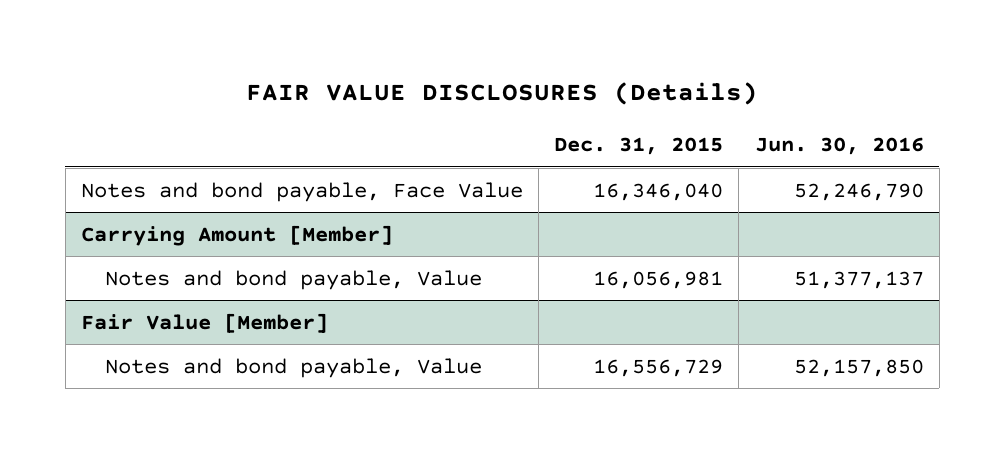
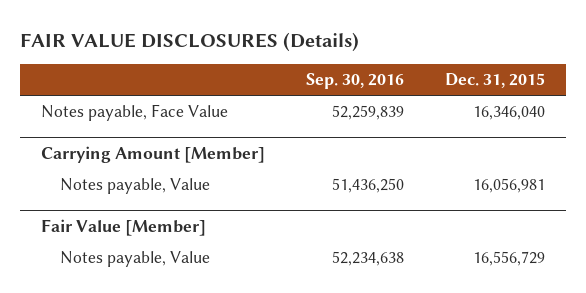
[754,137,924,156] Jun. 30, 2016 -> none
none -> [306,73,405,90] Sep. 30, 2016
[80,181,523,202] Notes and bond payable, Face Value -> [40,104,228,122] Notes payable, Face Value
[105,269,483,290] Notes and bond payable, Value -> [60,178,211,195] Notes payable, Value
[105,357,483,378] Notes and bond payable, Value -> [60,251,211,268] Notes payable, Value

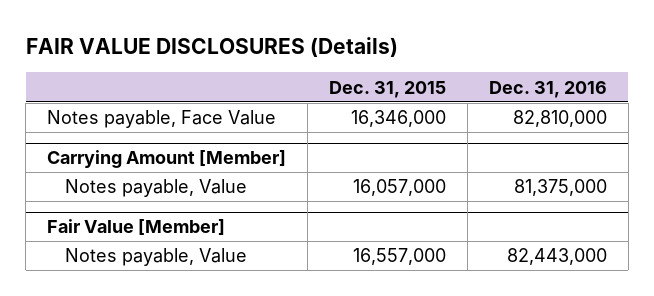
[306,73,405,90] Sep. 30, 2016 -> none
none -> [488,80,607,98] Dec. 31, 2016
[473,106,546,121] 16,346,040 -> [351,110,447,128] 16,346,000
[473,178,546,194] 16,056,981 -> [353,179,447,197] 16,057,000
[473,251,546,267] 16,556,729 -> [353,248,447,266] 16,557,000

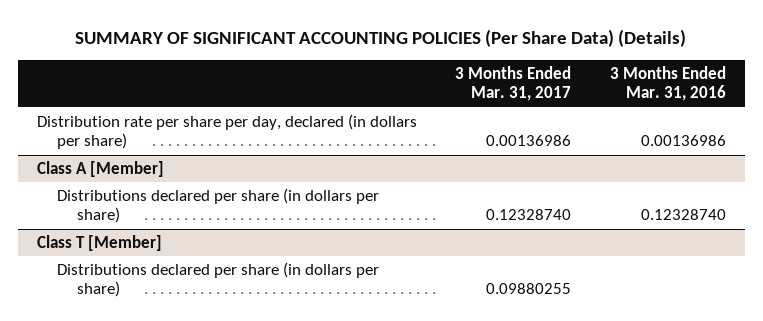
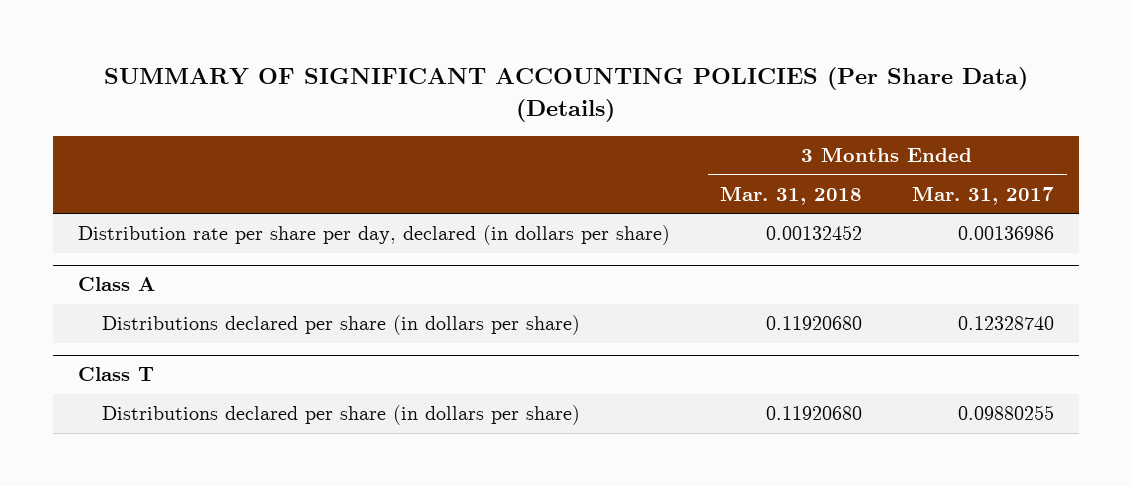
[609,66,726,102] 3 Months Ended Mar. 31, 2016 -> none
none -> [720,185,863,205] Mar. 31, 2018
[37,161,165,178] Class A [Member] -> [77,277,155,292] Class A
[37,235,163,252] Class T [Member] -> [77,367,154,382] Class T

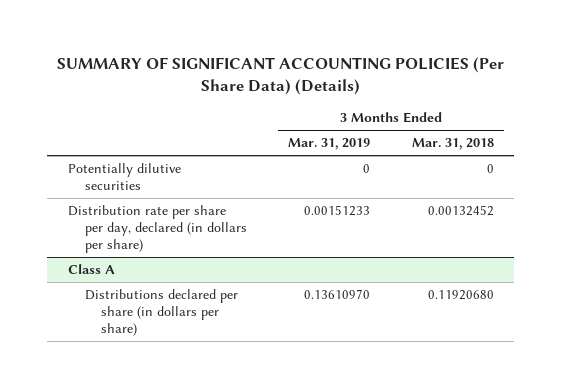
[912,185,1055,205] Mar. 31, 2017 -> none
none -> [288,138,371,151] Mar. 31, 2019
none -> [67,163,181,191] Potentially dilutive securities
[77,367,154,382] Class T -> none
[101,405,580,426] Distributions declared per share (in dollars per share) -> none

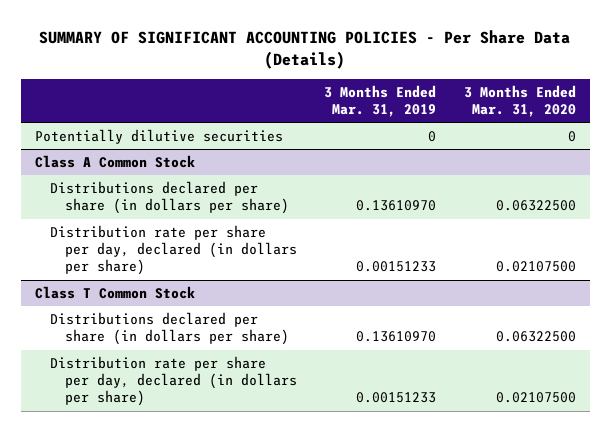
[56,57,504,96] SUMMARY OF SIGNIFICANT ACCOUNTING POLICIES (Per Share Data) (Details) -> [39,29,571,69] SUMMARY OF SIGNIFICANT ACCOUNTING POLICIES - Per Share Data (Details)
[411,138,494,151] Mar. 31, 2018 -> none
none -> [463,84,576,117] 3 Months Ended Mar. 31, 2020
none -> [34,155,195,169] Class A Common Stock
none -> [49,181,289,215] Distributions declared per share (in dollars per share)
[67,264,115,275] Class A -> none
none -> [34,286,195,300] Class T Common Stock
none -> [49,356,297,407] Distribution rate per share per day, declared (in dollars per share)

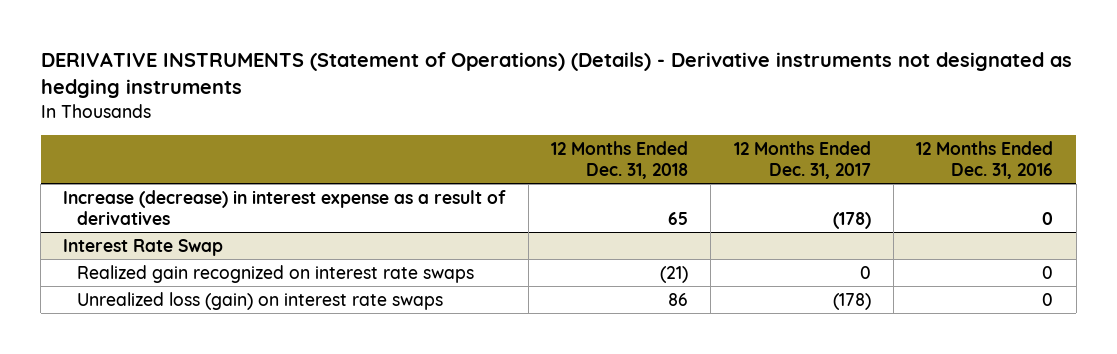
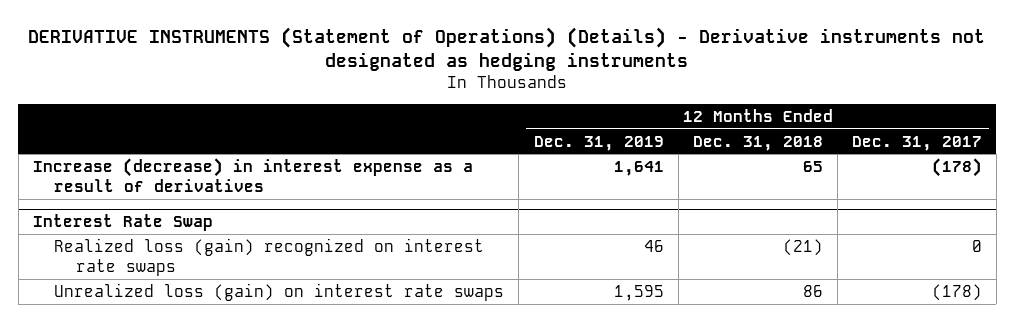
[916,140,1054,179] 12 Months Ended Dec. 31, 2016 -> none
none -> [533,135,664,151] Dec. 31, 2019
[76,264,474,283] Realized gain recognized on interest rate swaps -> [54,237,485,276] Realized loss (gain) recognized on interest rate swaps

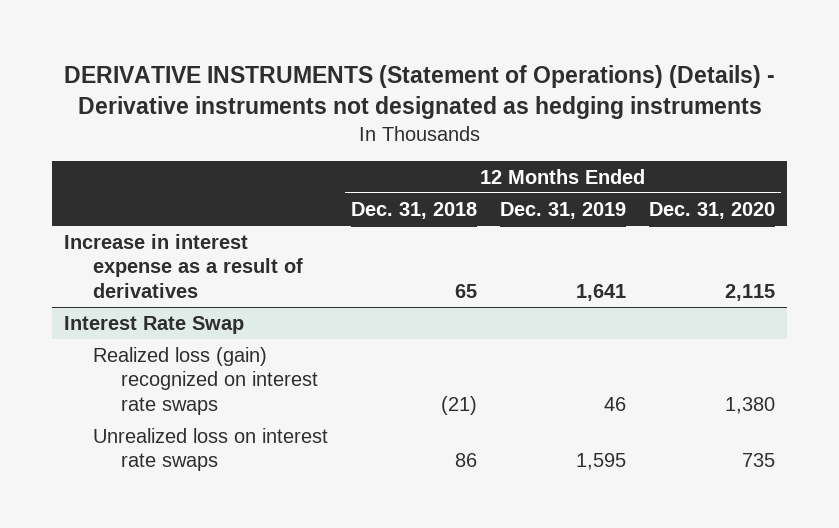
[851,135,982,151] Dec. 31, 2017 -> none
none -> [649,201,776,219] Dec. 31, 2020
[32,157,473,192] Increase (decrease) in interest expense as a result of derivatives -> [63,233,303,298] Increase in interest expense as a result of derivatives
[54,282,505,301] Unrealized loss (gain) on interest rate swaps -> [92,427,328,472] Unrealized loss on interest rate swaps

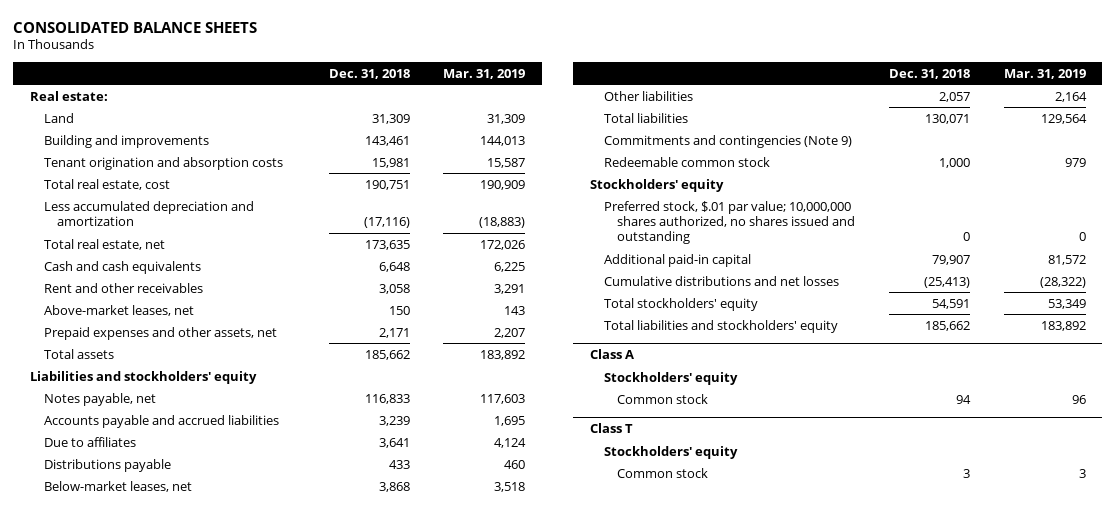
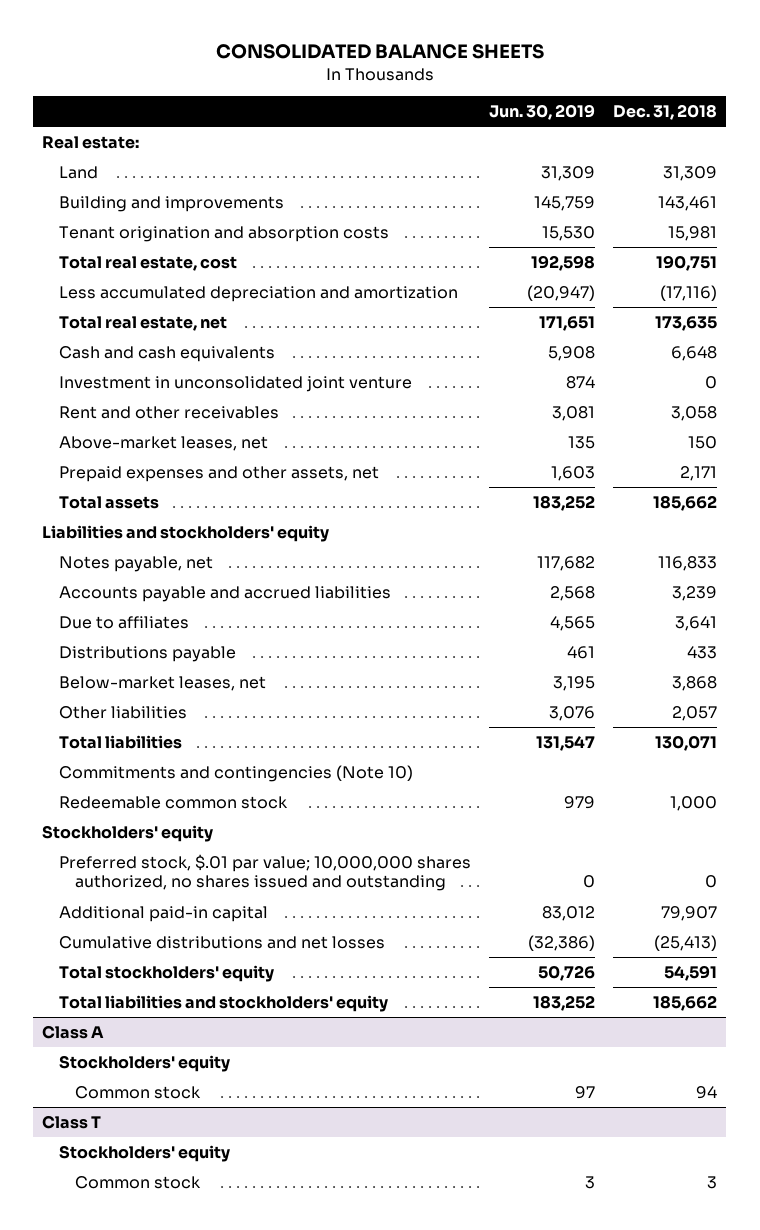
[443,68,526,79] Mar. 31, 2019 -> none
none -> [489,103,596,120] Jun. 30, 2019
none -> [58,376,412,393] Investment in unconsolidated joint venture
[603,134,852,148] Commitments and contingencies (Note 9) -> [58,765,413,783] Commitments and contingencies (Note 10)

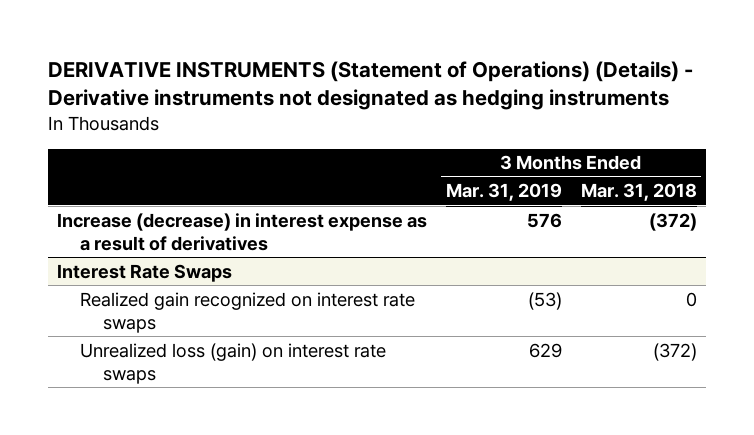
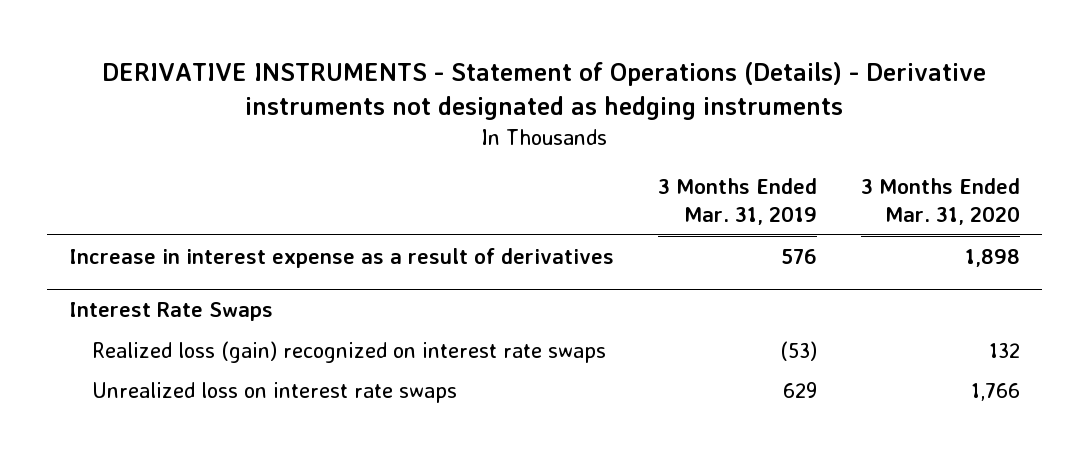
[48,60,694,111] DERIVATIVE INSTRUMENTS (Statement of Operations) (Details) - Derivative instruments not designated as hedging instruments -> [102,61,987,120] DERIVATIVE INSTRUMENTS - Statement of Operations (Details) - Derivative instruments not designated as hedging instruments
[580,183,697,202] Mar. 31, 2018 -> none
none -> [861,178,1021,225] 3 Months Ended Mar. 31, 2020
[57,212,428,251] Increase (decrease) in interest expense as a result of derivatives -> [68,247,614,268] Increase in interest expense as a result of derivatives
[80,291,416,333] Realized gain recognized on interest rate swaps -> [91,340,606,363] Realized loss (gain) recognized on interest rate swaps
[80,342,387,384] Unrealized loss (gain) on interest rate swaps -> [91,381,457,403] Unrealized loss on interest rate swaps

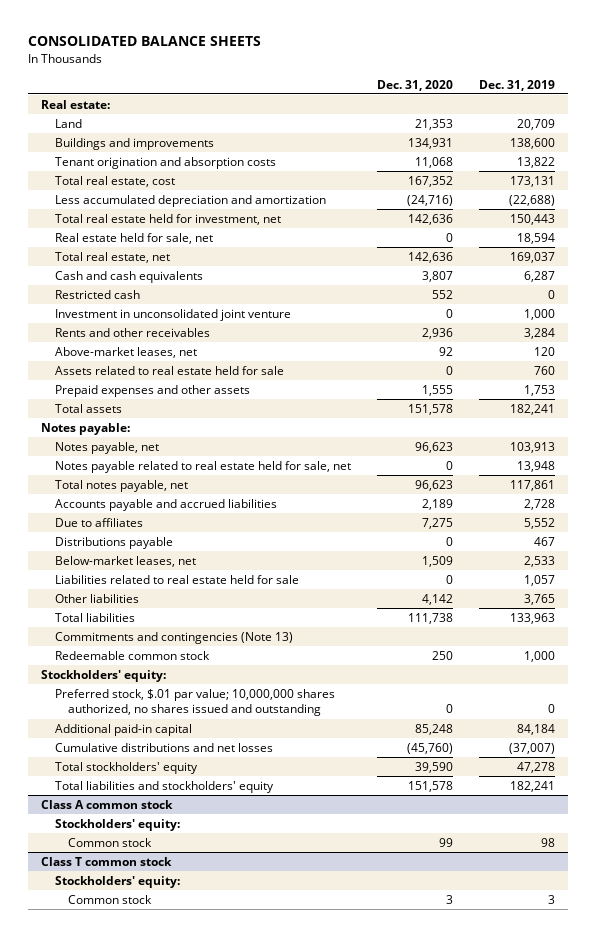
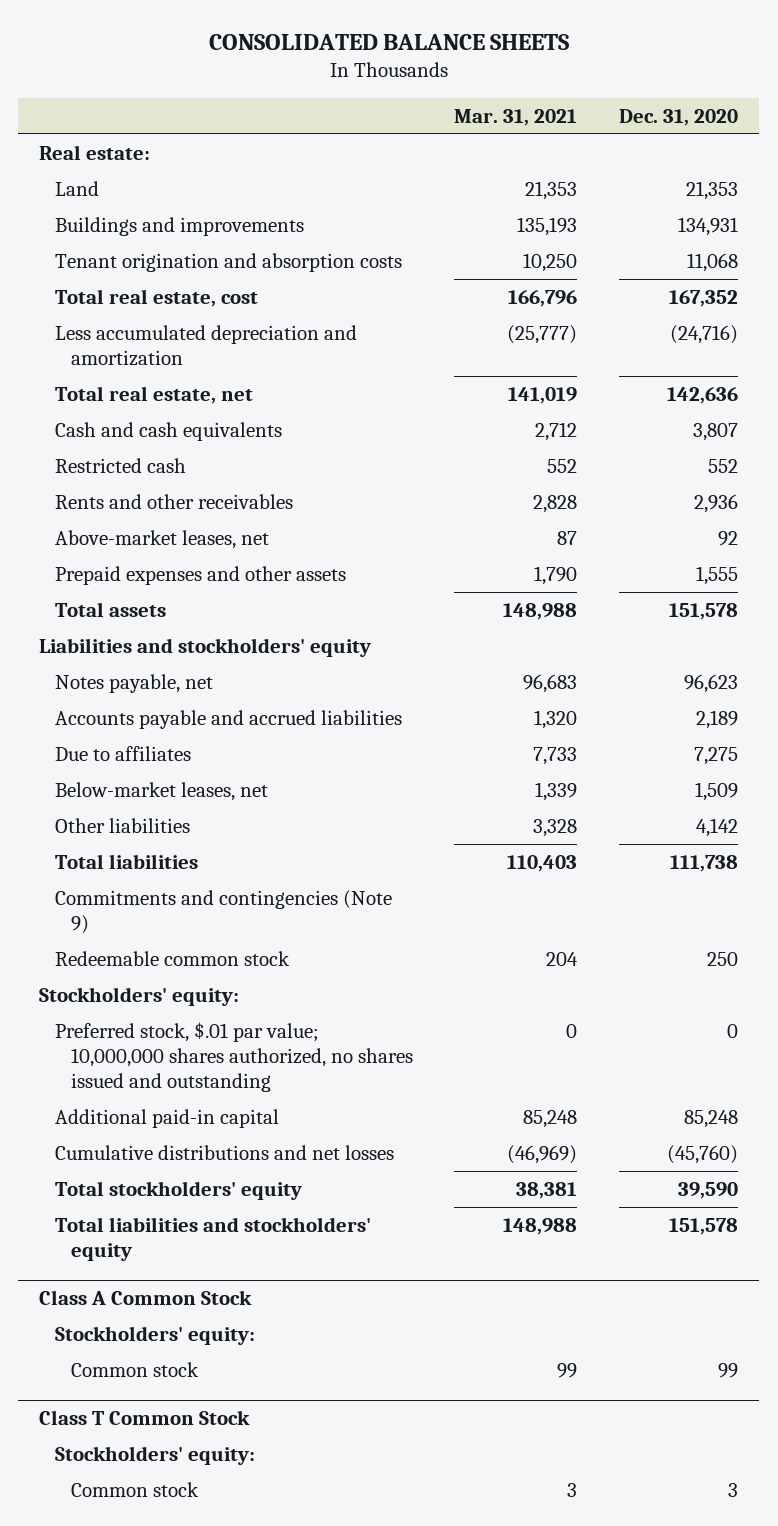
[479,79,556,91] Dec. 31, 2019 -> none
none -> [454,108,578,126] Mar. 31, 2021
[54,213,281,225] Total real estate held for investment, net -> none
[54,232,213,244] Real estate held for sale, net -> none
[54,308,291,321] Investment in unconsolidated joint venture -> none
[54,365,284,375] Assets related to real estate held for sale -> none
[41,422,131,435] Notes payable: -> none
none -> [39,637,372,657] Liabilities and stockholders' equity
[54,460,351,473] Notes payable related to real estate held for sale, net -> none
[54,479,188,492] Total notes payable, net -> none
[54,536,173,549] Distributions payable -> none
[54,574,299,584] Liabilities related to real estate held for sale -> none
[54,631,293,644] Commitments and contingencies (Note 13) -> [55,889,393,935] Commitments and contingencies (Note 9)
[41,799,174,809] Class A common stock -> [39,1290,253,1306] Class A Common Stock
[41,856,173,866] Class T common stock -> [39,1410,251,1426] Class T Common Stock

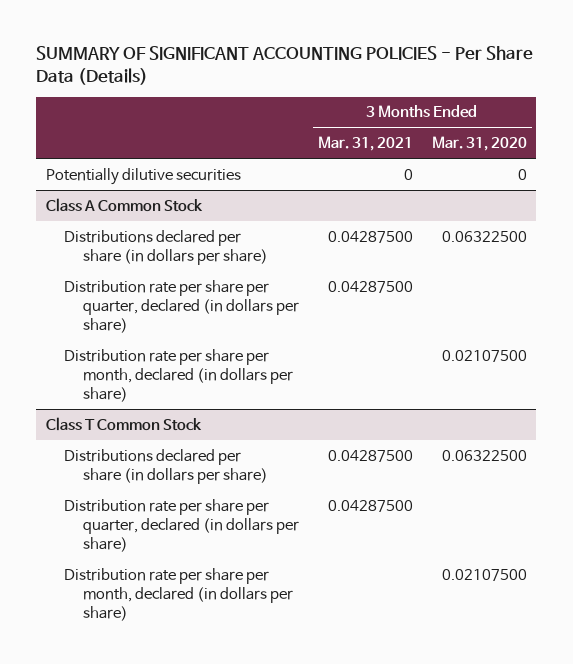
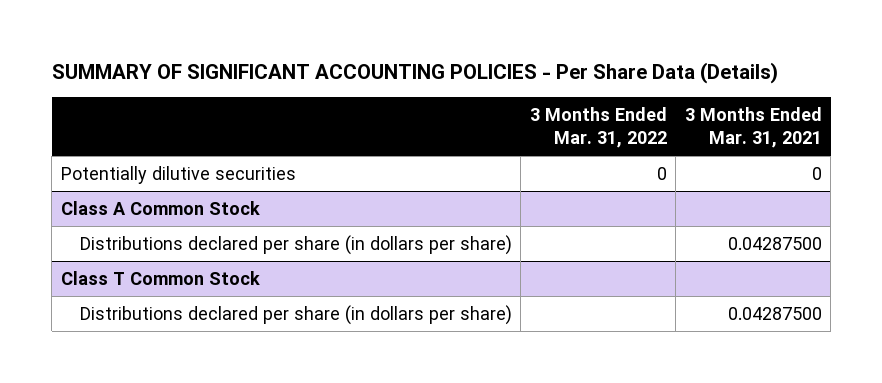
[431,136,527,152] Mar. 31, 2020 -> none
none -> [529,106,667,148] 3 Months Ended Mar. 31, 2022
[64,279,300,333] Distribution rate per share per quarter, declared (in dollars per share) -> none
[64,348,294,402] Distribution rate per share per month, declared (in dollars per share) -> none
[64,498,300,552] Distribution rate per share per quarter, declared (in dollars per share) -> none
[64,567,294,621] Distribution rate per share per month, declared (in dollars per share) -> none

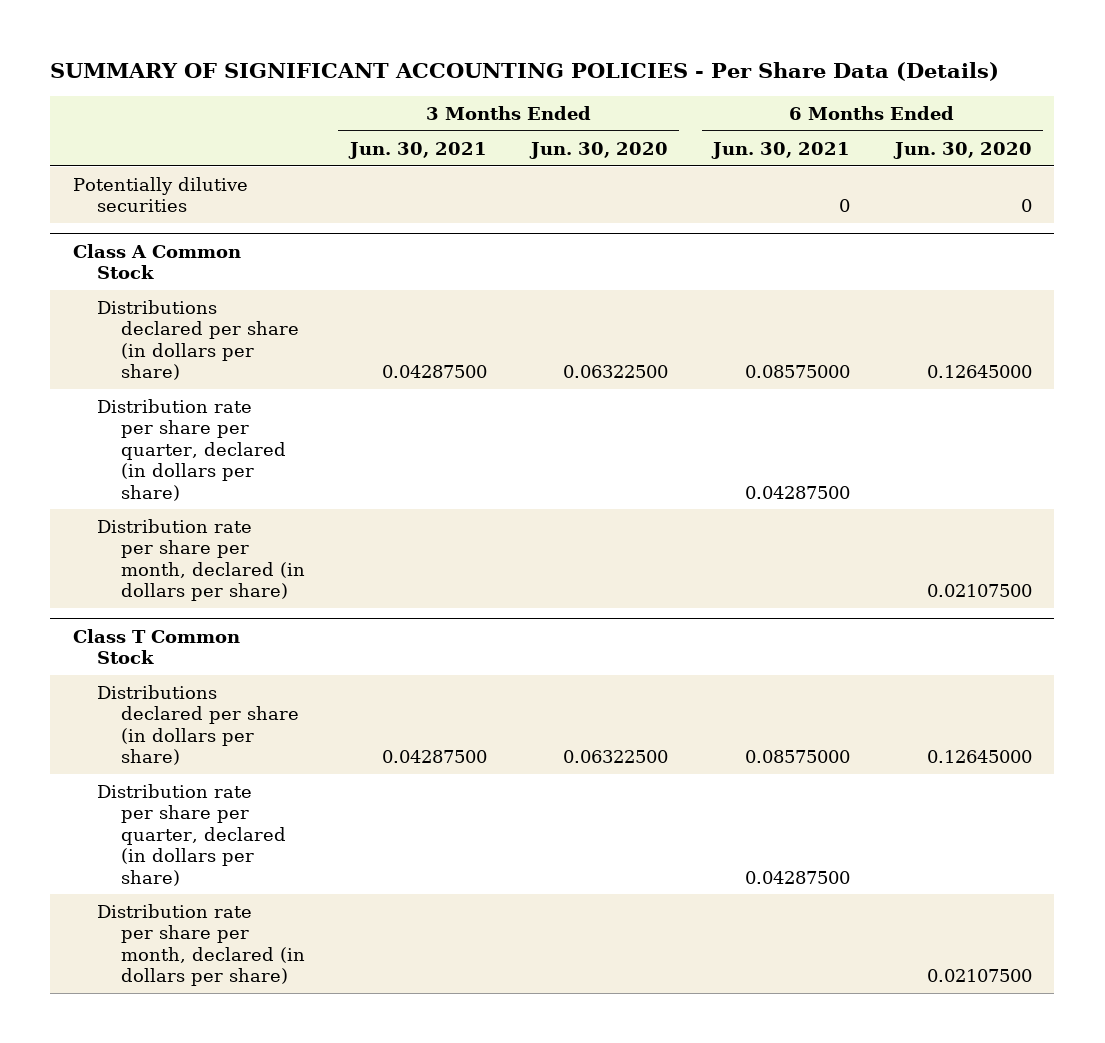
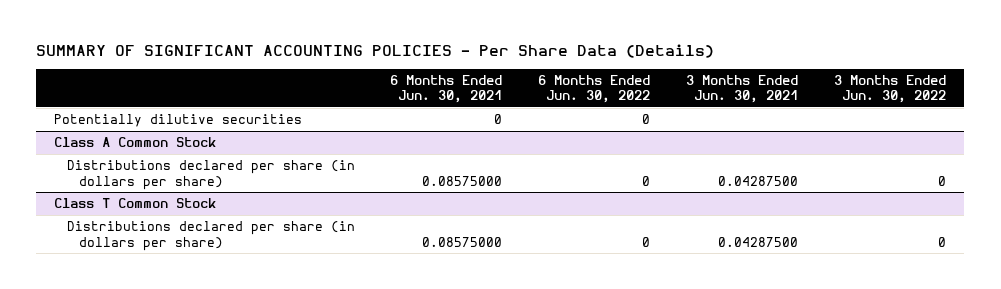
[529,141,669,159] Jun. 30, 2020 -> none
[892,141,1032,159] Jun. 30, 2020 -> none
none -> [538,74,651,104] 6 Months Ended Jun. 30, 2022
none -> [834,74,947,104] 3 Months Ended Jun. 30, 2022
[96,398,286,501] Distribution rate per share per quarter, declared (in dollars per share) -> none
[96,518,305,602] Distribution rate per share per month, declared (in dollars per share) -> none
[96,783,286,886] Distribution rate per share per quarter, declared (in dollars per share) -> none
[96,903,305,987] Distribution rate per share per month, declared (in dollars per share) -> none

